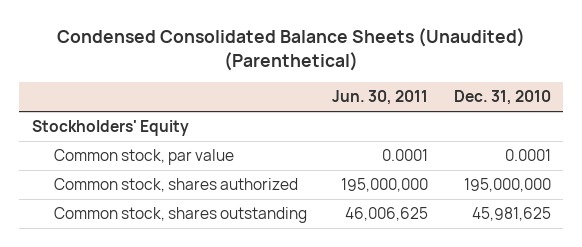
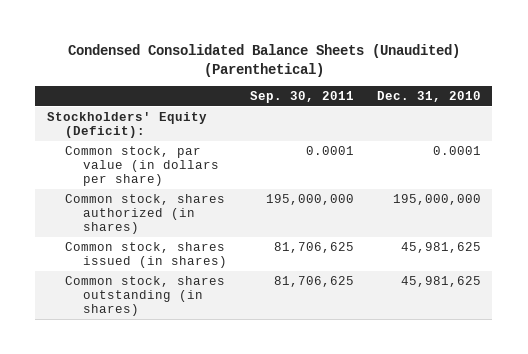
[332,90,429,106] Jun. 30, 2011 -> none
none -> [249,90,354,103] Sep. 30, 2011
[31,120,189,137] Stockholders' Equity -> [46,111,207,139] Stockholders' Equity (Deficit):
[54,149,235,166] Common stock, par value -> [64,145,219,187] Common stock, par value (in dollars per share)
[54,178,299,193] Common stock, shares authorized -> [64,193,225,235] Common stock, shares authorized (in shares)
none -> [64,241,227,269] Common stock, shares issued (in shares)
[54,207,308,224] Common stock, shares outstanding -> [64,275,225,317] Common stock, shares outstanding (in shares)

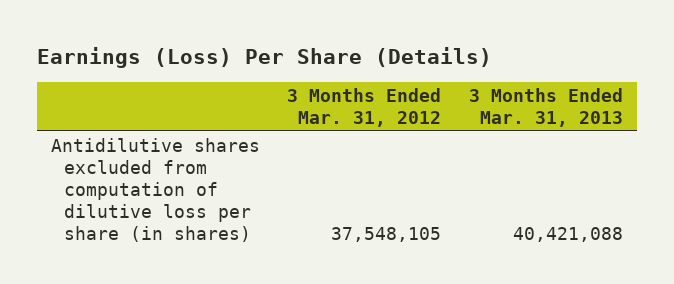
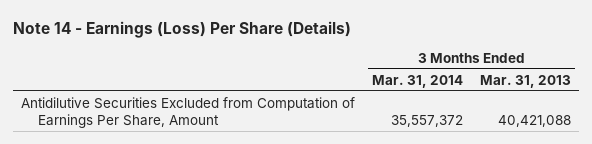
[36,47,492,69] Earnings (Loss) Per Share (Details) -> [12,20,351,38] Note 14 - Earnings (Loss) Per Share (Details)
[287,87,442,127] 3 Months Ended Mar. 31, 2012 -> none
none -> [372,74,464,88] Mar. 31, 2014
[50,137,260,243] Antidilutive shares excluded from computation of dilutive loss per share (in shares) -> [21,96,356,129] Antidilutive Securities Excluded from Computation of Earnings Per Share, Amount

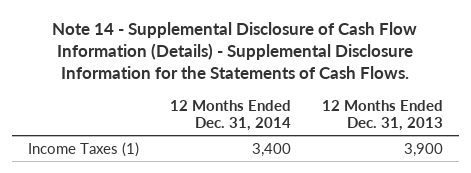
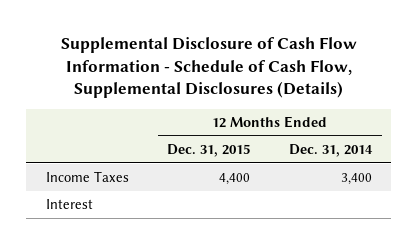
[52,21,418,80] Note 14 - Supplemental Disclosure of Cash Flow Information (Details) - Supplemental Disclosure Information for the Statements of Cash Flows. -> [60,36,357,99] Supplemental Disclosure of Cash Flow Information - Schedule of Cash Flow, Supplemental Disclosures (Details)
[321,100,443,131] 12 Months Ended Dec. 31, 2013 -> none
none -> [167,144,251,158] Dec. 31, 2015
[27,141,139,157] Income Taxes (1) -> [45,171,129,183] Income Taxes
none -> [45,199,93,210] Interest

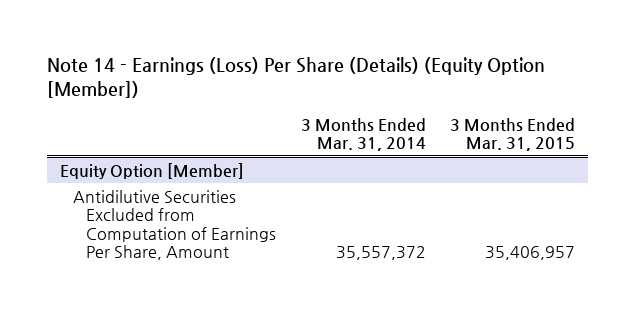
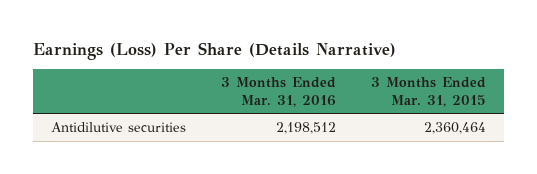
[47,57,546,99] Note 14 - Earnings (Loss) Per Share (Details) (Equity Option [Member]) -> [32,41,396,60] Earnings (Loss) Per Share (Details Narrative)
[300,117,426,152] 3 Months Ended Mar. 31, 2014 -> none
none -> [220,77,336,108] 3 Months Ended Mar. 31, 2016
[59,162,244,179] Equity Option [Member] -> none
[72,189,276,261] Antidilutive Securities Excluded from Computation of Earnings Per Share, Amount -> [50,122,186,133] Antidilutive securities
[485,246,576,261] 35,406,957 -> [424,122,487,135] 2,360,464

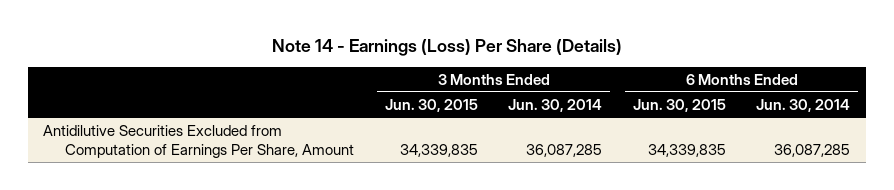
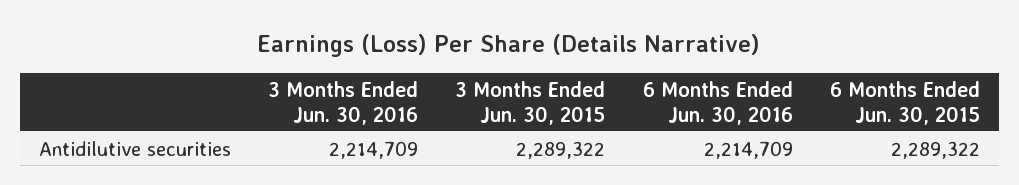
[271,38,622,56] Note 14 - Earnings (Loss) Per Share (Details) -> [257,34,761,58] Earnings (Loss) Per Share (Details Narrative)
[508,99,603,113] Jun. 30, 2014 -> none
[756,99,851,113] Jun. 30, 2014 -> none
none -> [267,80,418,125] 3 Months Ended Jun. 30, 2016
none -> [642,80,793,125] 6 Months Ended Jun. 30, 2016
[43,125,355,158] Antidilutive Securities Excluded from Computation of Earnings Per Share, Amount -> [38,140,231,156] Antidilutive securities
[399,143,478,157] 34,339,835 -> [516,140,606,159] 2,289,322
[647,143,726,157] 34,339,835 -> [890,140,980,159] 2,289,322

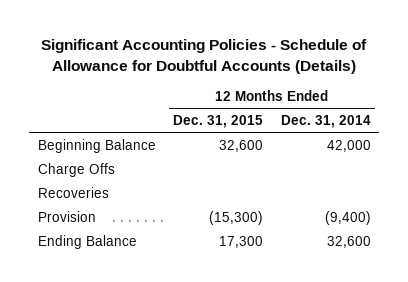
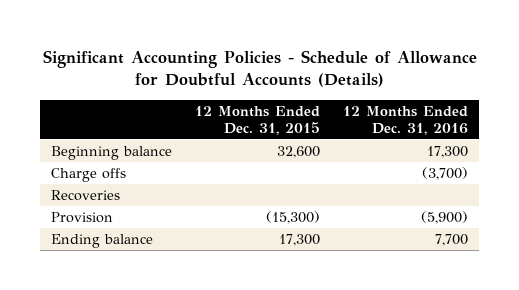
[280,115,371,129] Dec. 31, 2014 -> none
none -> [342,105,468,135] 12 Months Ended Dec. 31, 2016
[37,138,156,153] Beginning Balance -> [51,145,173,160] Beginning balance
[37,162,115,177] Charge Offs -> [51,167,127,182] Charge offs
[37,234,137,249] Ending Balance -> [51,233,154,248] Ending balance

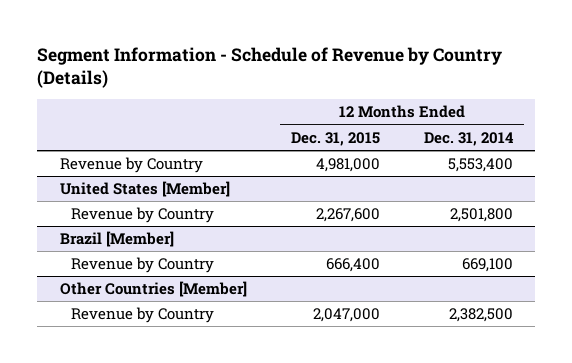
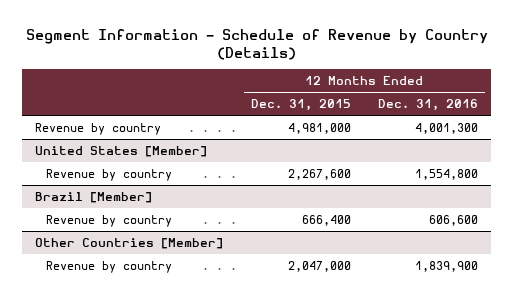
[423,131,514,146] Dec. 31, 2014 -> none
none -> [377,99,478,112] Dec. 31, 2016
[59,157,203,174] Revenue by Country -> [35,122,162,135] Revenue by country
[71,207,215,224] Revenue by Country -> [45,168,172,181] Revenue by country
[71,257,215,274] Revenue by Country -> [45,214,172,227] Revenue by country
[71,307,215,324] Revenue by Country -> [45,260,172,273] Revenue by country

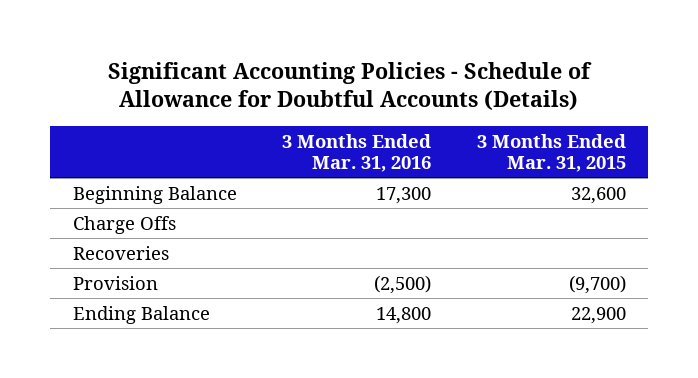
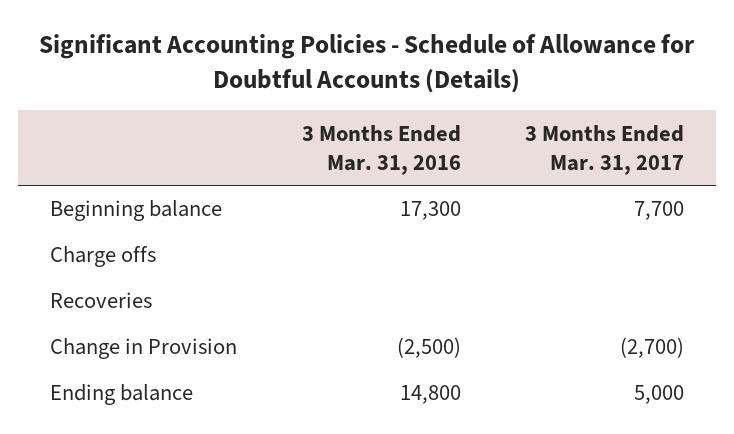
[476,133,626,173] 3 Months Ended Mar. 31, 2015 -> none
none -> [524,124,684,175] 3 Months Ended Mar. 31, 2017
[72,185,237,204] Beginning Balance -> [50,200,223,222] Beginning balance
[72,215,176,234] Charge Offs -> [50,246,157,268] Charge offs
[72,275,158,290] Provision -> [50,338,238,360] Change in Provision
[72,305,210,324] Ending Balance -> [50,384,194,406] Ending balance

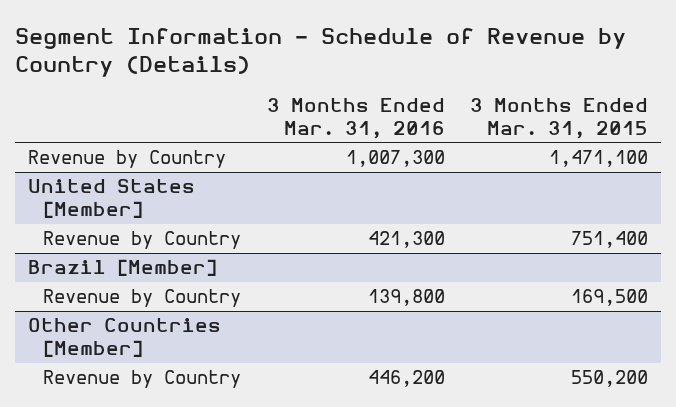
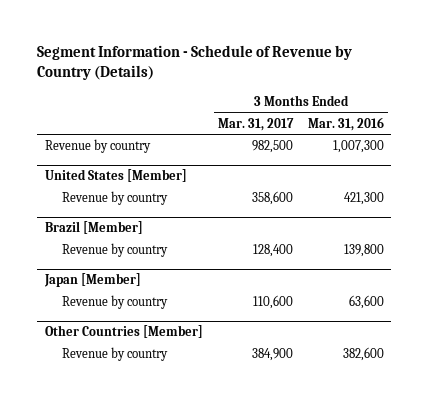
[470,98,649,139] 3 Months Ended Mar. 31, 2015 -> none
none -> [217,117,294,131] Mar. 31, 2017
[28,150,227,169] Revenue by Country -> [44,139,151,154] Revenue by country
[43,231,242,250] Revenue by Country -> [62,191,169,206] Revenue by country
[43,289,242,308] Revenue by Country -> [62,243,169,258] Revenue by country
none -> [43,273,141,288] Japan [Member]
none -> [62,295,169,310] Revenue by country
[43,370,242,389] Revenue by Country -> [62,347,169,362] Revenue by country
[367,370,445,388] 446,200 -> [342,347,384,362] 382,600

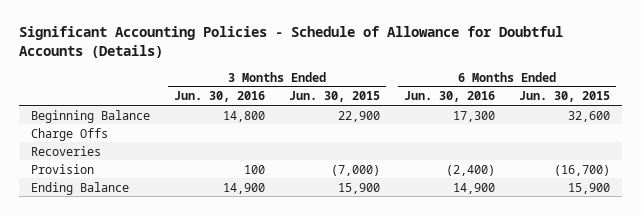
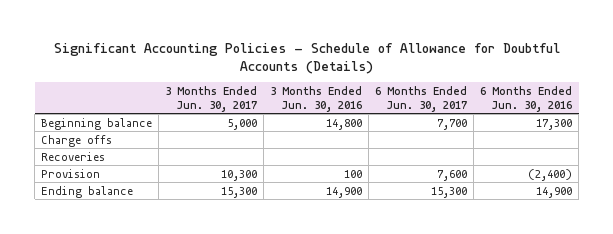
[288,91,380,103] Jun. 30, 2015 -> none
[519,91,611,103] Jun. 30, 2015 -> none
none -> [165,86,258,112] 3 Months Ended Jun. 30, 2017
none -> [375,86,468,112] 6 Months Ended Jun. 30, 2017
[30,109,150,123] Beginning Balance -> [41,117,153,130] Beginning balance
[30,127,108,141] Charge Offs -> [41,134,113,147] Charge offs
[30,181,129,195] Ending Balance -> [41,185,134,198] Ending balance

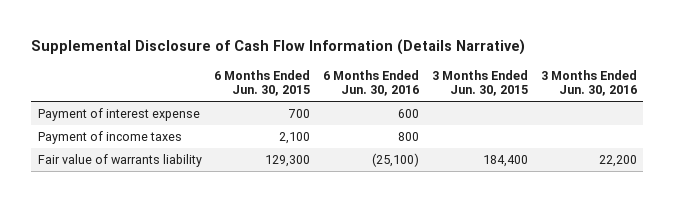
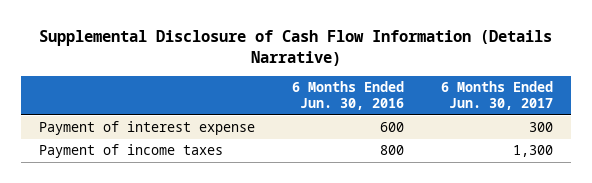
[214,69,311,97] 6 Months Ended Jun. 30, 2015 -> none
[431,69,528,97] 3 Months Ended Jun. 30, 2015 -> none
[540,69,637,97] 3 Months Ended Jun. 30, 2016 -> none
none -> [440,81,553,110] 6 Months Ended Jun. 30, 2017
[37,153,202,167] Fair value of warrants liability -> none

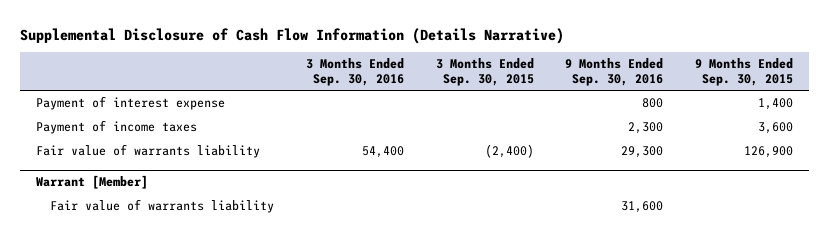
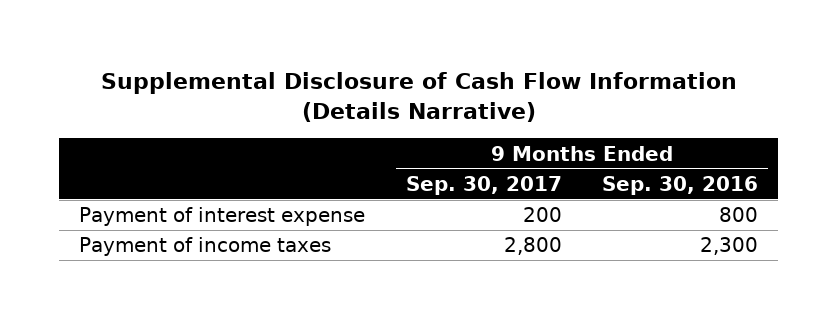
[305,58,404,86] 3 Months Ended Sep. 30, 2016 -> none
[435,58,534,86] 3 Months Ended Sep. 30, 2015 -> none
[694,58,793,86] 9 Months Ended Sep. 30, 2015 -> none
none -> [405,175,562,195] Sep. 30, 2017
[35,144,260,159] Fair value of warrants liability -> none
[35,175,148,190] Warrant [Member] -> none
[50,199,275,214] Fair value of warrants liability -> none

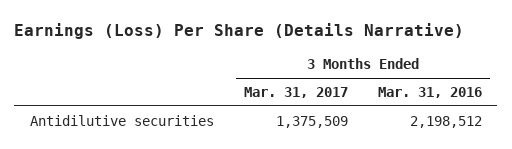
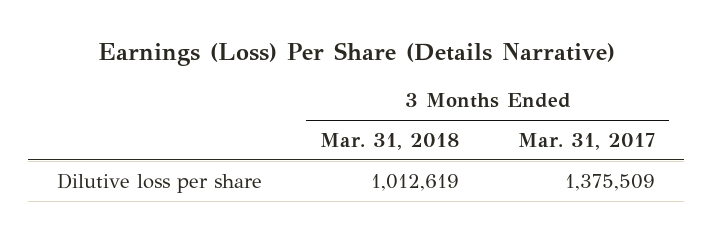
[378,87,483,99] Mar. 31, 2016 -> none
none -> [320,132,460,150] Mar. 31, 2018
[29,115,214,127] Antidilutive securities -> [56,172,262,193] Dilutive loss per share

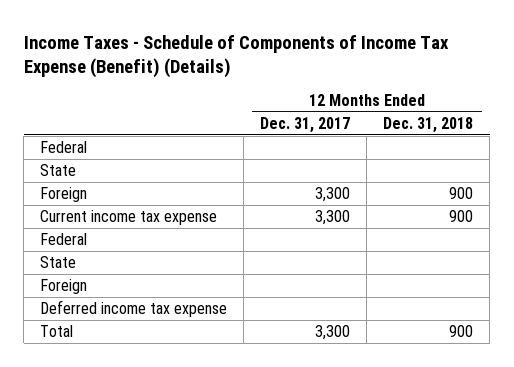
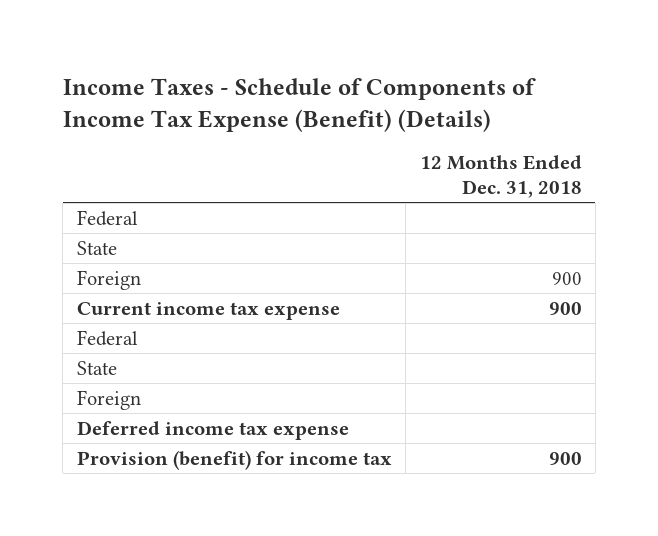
[260,116,351,133] Dec. 31, 2017 -> none
[40,325,74,338] Total -> [76,449,392,470] Provision (benefit) for income tax

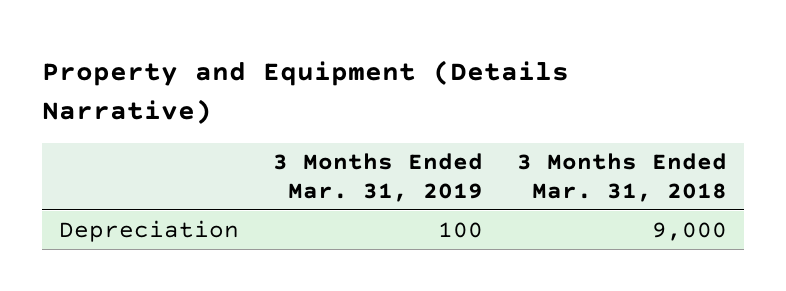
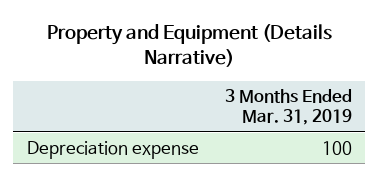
[516,153,727,203] 3 Months Ended Mar. 31, 2018 -> none
[59,220,240,243] Depreciation -> [26,140,199,159] Depreciation expense

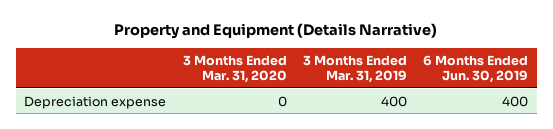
none -> [182,54,287,84] 3 Months Ended Mar. 31, 2020
none -> [423,54,529,84] 6 Months Ended Jun. 30, 2019
[321,140,352,155] 100 -> [381,95,408,107] 400

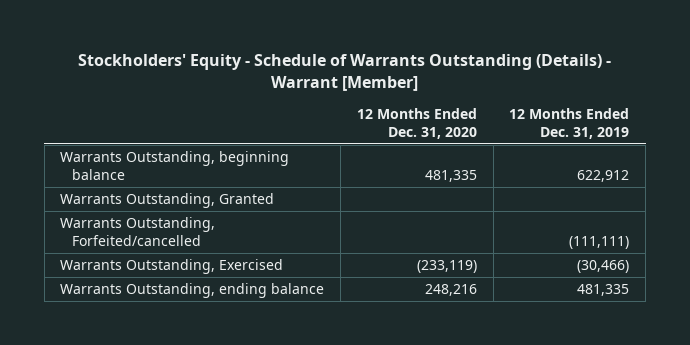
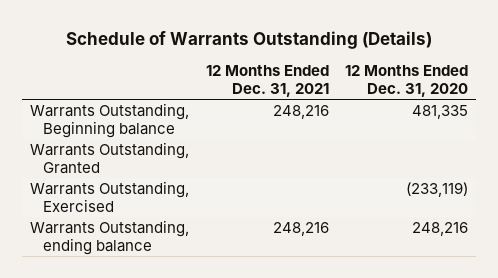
[77,53,611,91] Stockholders' Equity - Schedule of Warrants Outstanding (Details) - Warrant [Member] -> [66,31,433,50] Schedule of Warrants Outstanding (Details)
[509,107,630,139] 12 Months Ended Dec. 31, 2019 -> none
none -> [205,65,329,98] 12 Months Ended Dec. 31, 2021
[60,151,290,181] Warrants Outstanding, beginning balance -> [30,103,190,139] Warrants Outstanding, Beginning balance
[60,217,216,247] Warrants Outstanding, Forfeited/cancelled -> none

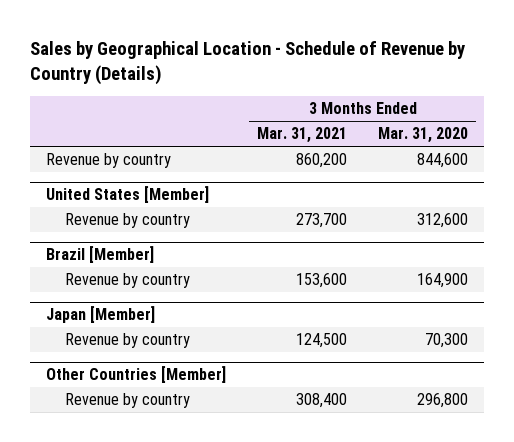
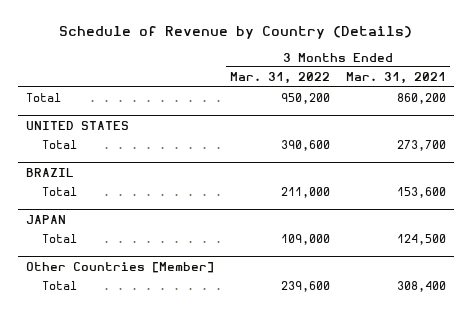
[30,41,466,86] Sales by Geographical Location - Schedule of Revenue by Country (Details) -> [59,25,413,39] Schedule of Revenue by Country (Details)
[378,127,469,144] Mar. 31, 2020 -> none
none -> [230,72,331,85] Mar. 31, 2022
[45,153,171,169] Revenue by country -> [26,93,62,103] Total
[45,186,209,204] United States [Member] -> [26,120,130,130] UNITED STATES
[65,213,191,229] Revenue by country -> [42,140,78,150] Total
[45,246,154,264] Brazil [Member] -> [26,167,75,177] BRAZIL
[65,273,191,289] Revenue by country -> [42,187,78,197] Total
[45,306,155,324] Japan [Member] -> [26,214,67,224] JAPAN
[65,333,191,349] Revenue by country -> [42,234,78,244] Total
[65,393,191,409] Revenue by country -> [42,281,78,291] Total

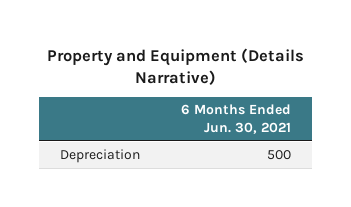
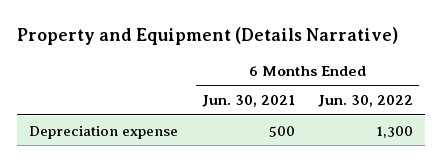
none -> [318,95,414,108] Jun. 30, 2022
[59,149,140,164] Depreciation -> [29,125,179,139] Depreciation expense

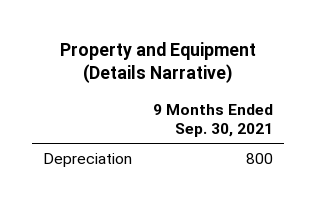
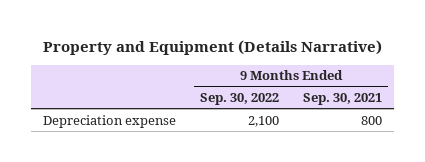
none -> [200,93,280,106] Sep. 30, 2022
[42,153,132,168] Depreciation -> [43,114,177,128] Depreciation expense

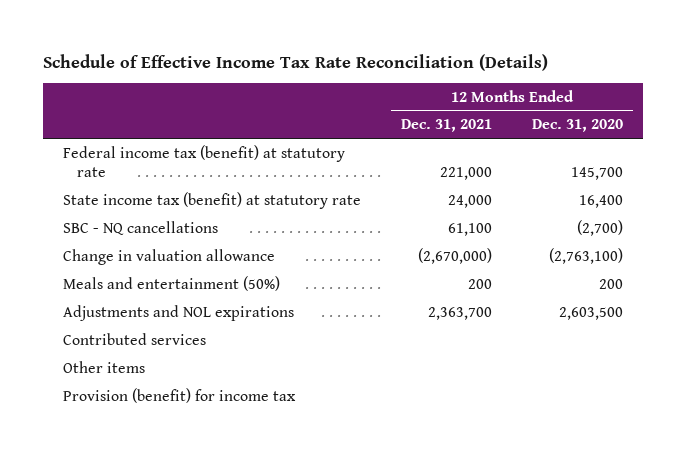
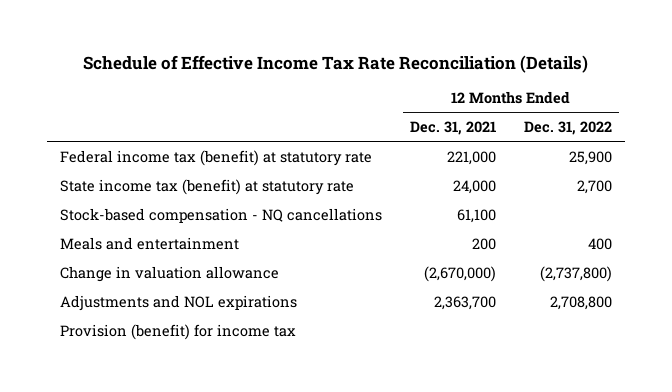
[532,119,624,133] Dec. 31, 2020 -> none
none -> [523,121,612,136] Dec. 31, 2022
[63,220,219,235] SBC - NQ cancellations -> [60,207,383,223] Stock-based compensation - NQ cancellations
none -> [60,236,240,250] Meals and entertainment
[63,275,281,291] Meals and entertainment (50%) -> none
[63,332,207,345] Contributed services -> none
[63,360,146,373] Other items -> none

